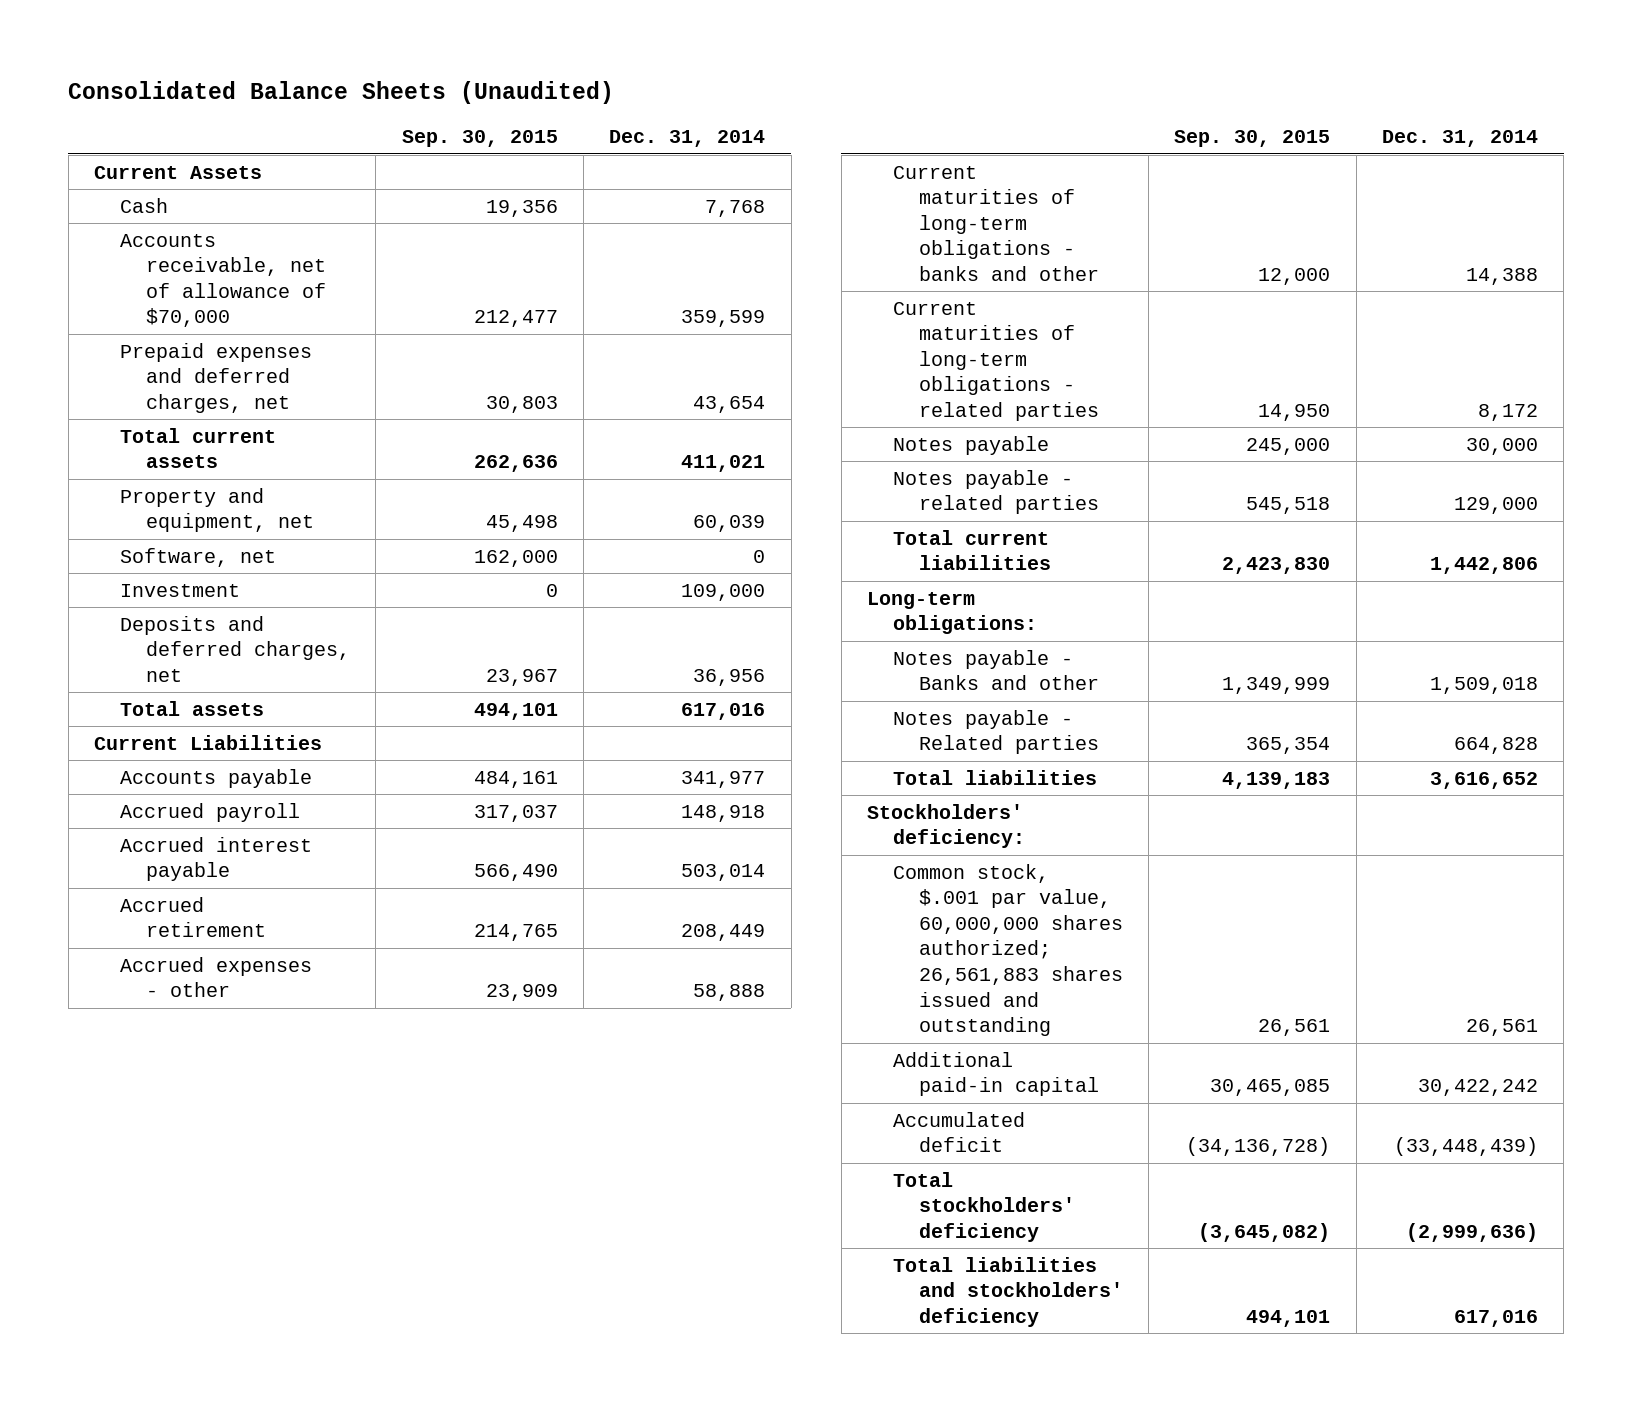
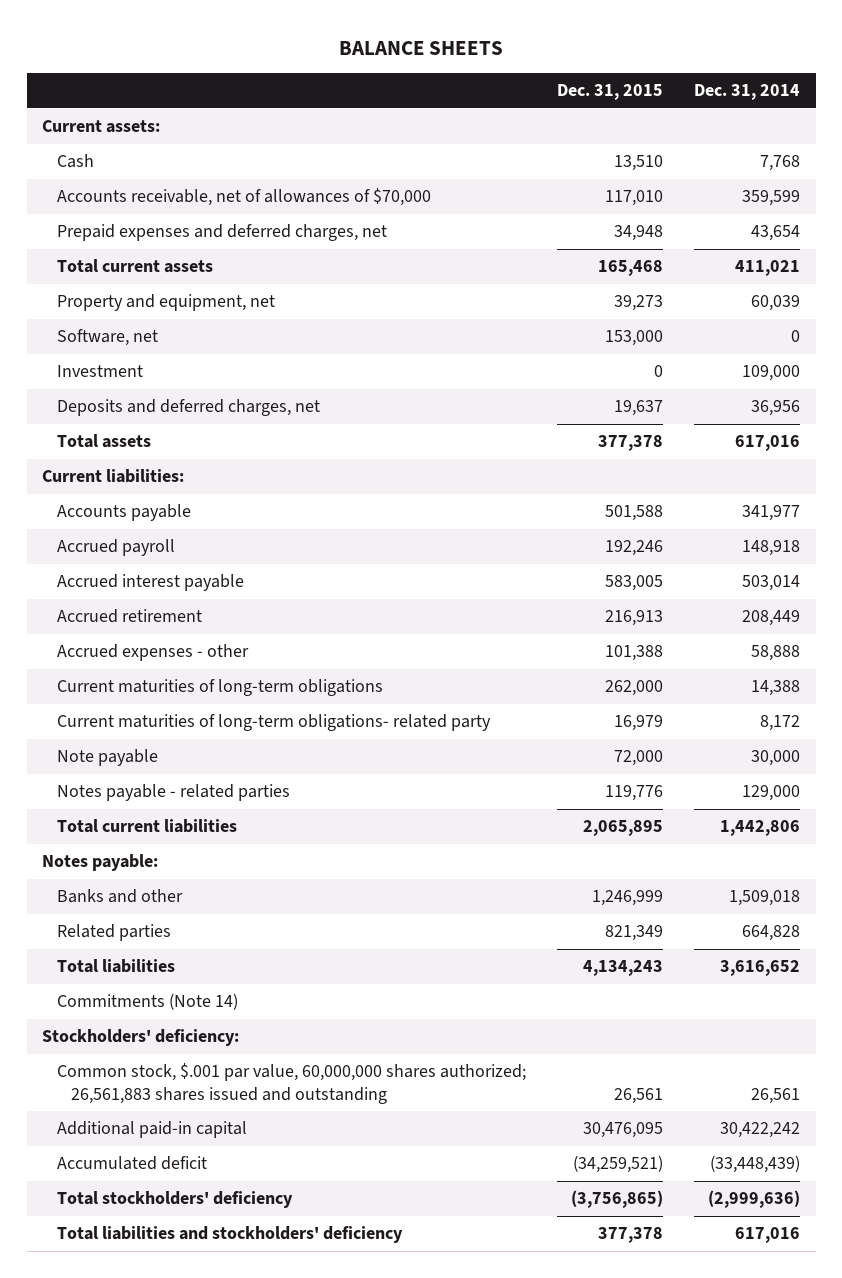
[68,81,615,105] Consolidated Balance Sheets (Unaudited) -> [339,40,504,55] BALANCE SHEETS
[401,130,558,148] Sep. 30, 2015 -> none
none -> [556,84,663,101] Dec. 31, 2015
[94,165,263,179] Current Assets -> [42,120,161,134] Current assets:
[120,233,327,328] Accounts receivable, net of allowance of $70,000 -> [56,188,431,207] Accounts receivable, net of allowances of $70,000
[94,734,323,750] Current Liabilities -> [42,469,185,484] Current liabilities:
[892,165,1099,281] Current maturities of long-term obligations - banks and other -> [56,679,383,697] Current maturities of long-term obligations
[892,301,1099,421] Current maturities of long-term obligations - related parties -> [56,714,491,732] Current maturities of long-term obligations- related party
[892,435,1049,455] Notes payable -> [56,749,158,767] Note payable
[866,591,1037,635] Long-term obligations: -> none
none -> [42,854,159,872] Notes payable:
[892,649,1099,691] Notes payable - Banks and other -> [56,889,183,904] Banks and other
[892,709,1099,755] Notes payable - Related parties -> [56,924,171,942] Related parties
none -> [56,993,238,1011] Commitments (Note 14)

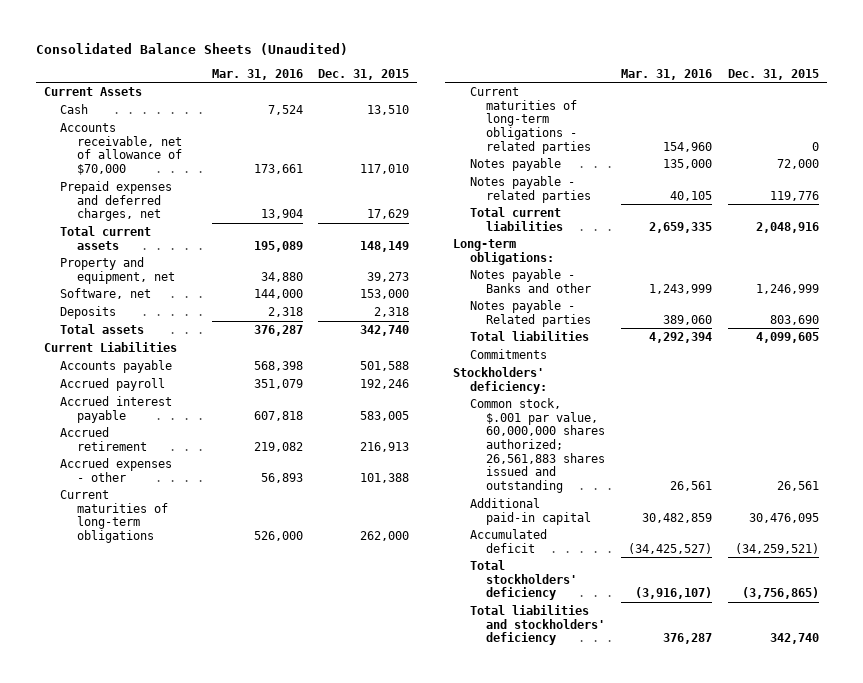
[339,40,504,55] BALANCE SHEETS -> [36,42,349,55] Consolidated Balance Sheets (Unaudited)
[694,84,801,101] Dec. 31, 2014 -> none
none -> [211,68,303,80] Mar. 31, 2016
[42,120,161,134] Current assets: -> [44,86,143,96] Current Assets
[56,188,431,207] Accounts receivable, net of allowances of $70,000 -> [60,122,182,175] Accounts receivable, net of allowance of $70,000
[613,225,663,242] 34,948 -> [367,209,410,220] 17,629
[597,260,663,277] 165,468 -> [360,240,410,252] 148,149
[56,365,143,378] Investment -> none
[56,399,320,417] Deposits and deferred charges, net -> none
none -> [60,305,117,319] Deposits
[597,435,663,452] 377,378 -> [360,324,410,336] 342,740
[42,469,185,484] Current liabilities: -> [44,341,178,352] Current Liabilities
[56,714,491,732] Current maturities of long-term obligations- related party -> [469,86,592,154] Current maturities of long-term obligations - related parties
[613,715,663,732] 16,979 -> [811,141,819,151] 0
[56,749,158,767] Note payable -> [469,157,561,171] Notes payable
[42,854,159,872] Notes payable: -> none
[582,820,663,837] 2,065,895 -> [755,221,819,233] 2,048,916
none -> [453,238,554,265] Long-term obligations:
[56,889,183,904] Banks and other -> [469,268,592,293] Notes payable - Banks and other
[56,924,171,942] Related parties -> [469,299,592,327] Notes payable - Related parties
[604,925,663,942] 821,349 -> [769,314,819,325] 803,690
[582,960,663,977] 4,134,243 -> [755,331,819,343] 4,099,605
[56,993,238,1011] Commitments (Note 14) -> [469,348,547,359] Commitments
[597,1227,663,1244] 377,378 -> [769,633,819,645] 342,740

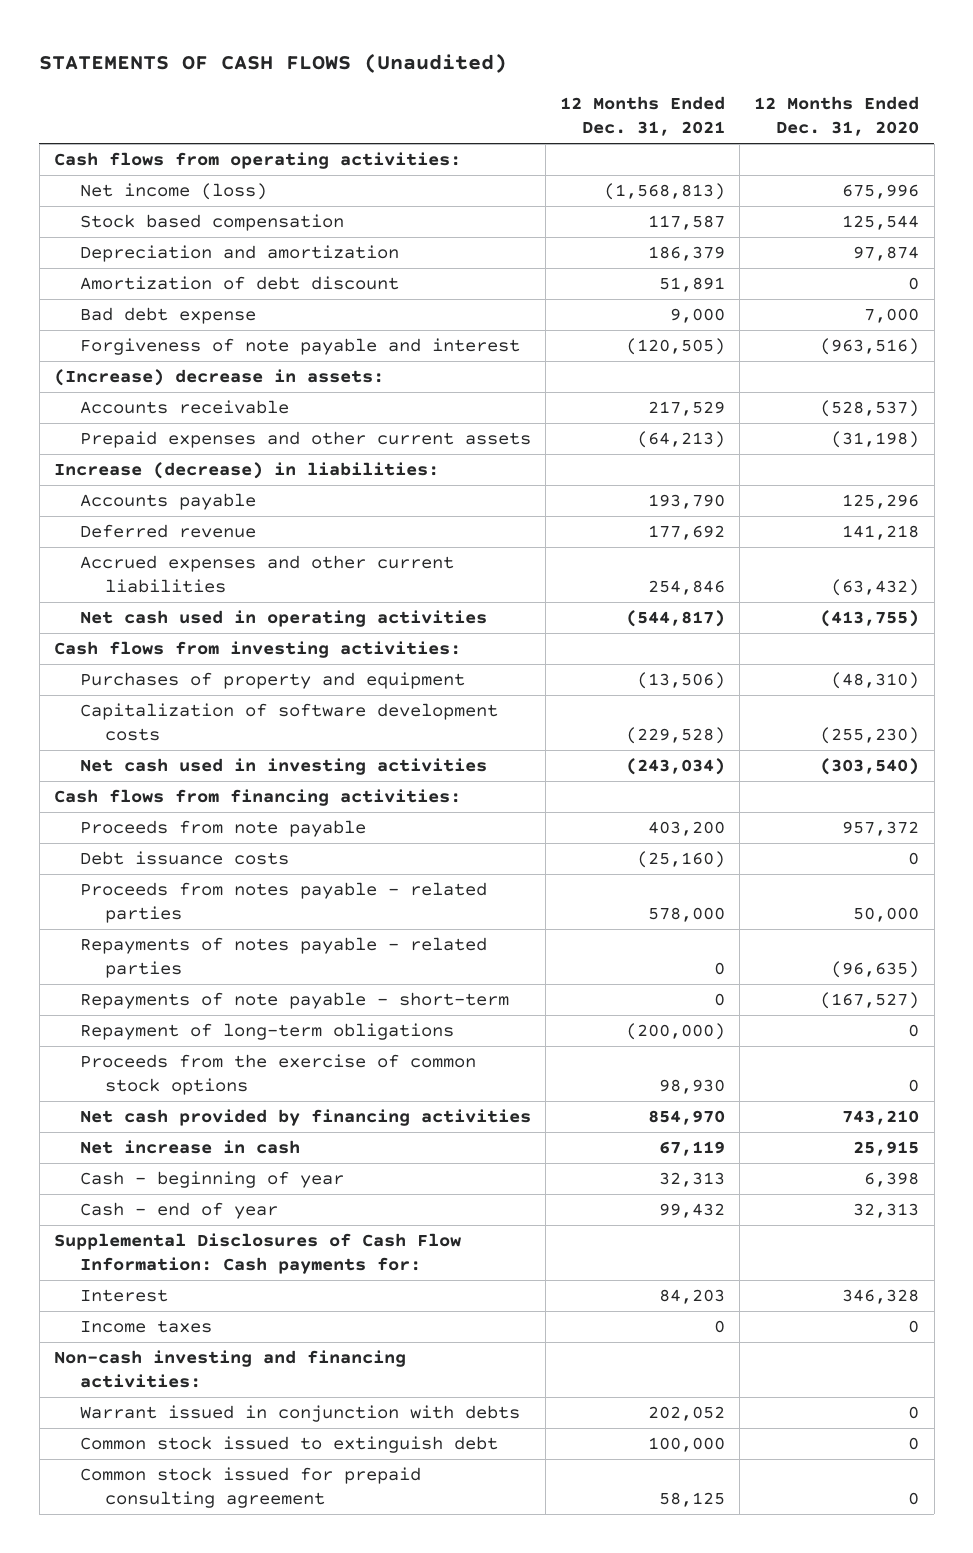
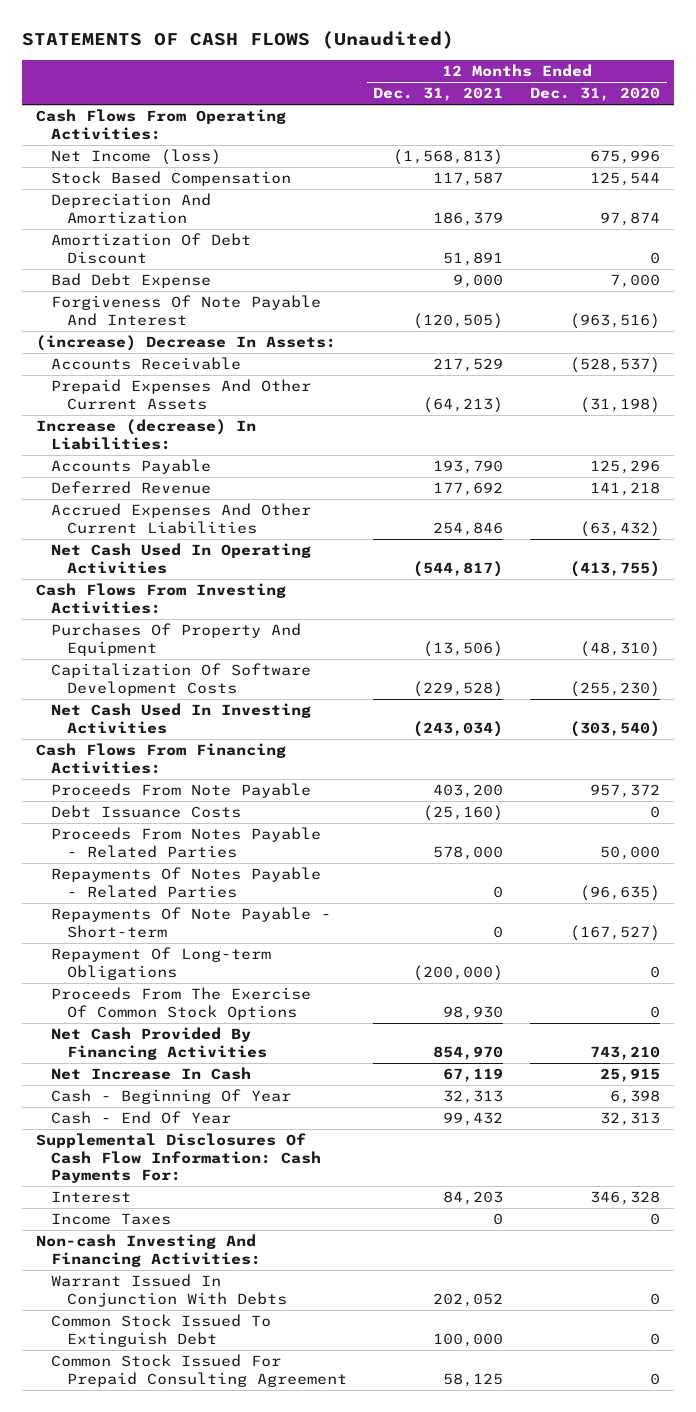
[53,152,461,170] Cash flows from operating activities: -> [35,109,286,140] Cash Flows From Operating Activities:
[79,183,267,201] Net income (loss) -> [51,149,222,166] Net Income (loss)
[79,214,344,232] Stock based compensation -> [51,171,292,187] Stock Based Compensation
[79,245,399,263] Depreciation and amortization -> [51,193,212,224] Depreciation And Amortization
[79,276,399,291] Amortization of debt discount -> [51,233,252,264] Amortization Of Debt Discount
[79,307,256,325] Bad debt expense -> [51,273,212,289] Bad Debt Expense
[79,338,520,356] Forgiveness of note payable and interest -> [51,295,322,326] Forgiveness Of Note Payable And Interest
[53,369,384,387] (Increase) decrease in assets: -> [35,335,336,352] (increase) Decrease In Assets:
[79,400,289,415] Accounts receivable -> [51,357,242,371] Accounts Receivable
[79,431,531,449] Prepaid expenses and other current assets -> [51,379,312,410] Prepaid Expenses And Other Current Assets
[53,462,439,480] Increase (decrease) in liabilities: -> [35,419,256,450] Increase (decrease) In Liabilities:
[79,493,256,511] Accounts payable -> [51,459,212,475] Accounts Payable
[79,524,256,539] Deferred revenue -> [51,481,212,495] Deferred Revenue
[79,555,454,594] Accrued expenses and other current liabilities -> [51,503,312,534] Accrued Expenses And Other Current Liabilities
[79,610,487,628] Net cash used in operating activities -> [51,543,312,574] Net Cash Used In Operating Activities
[53,641,461,659] Cash flows from investing activities: -> [35,583,286,614] Cash Flows From Investing Activities:
[79,672,465,690] Purchases of property and equipment -> [51,623,302,656] Purchases Of Property And Equipment
[79,703,498,742] Capitalization of software development costs -> [51,663,312,696] Capitalization Of Software Development Costs
[79,758,487,776] Net cash used in investing activities -> [51,703,312,734] Net Cash Used In Investing Activities
[53,789,461,807] Cash flows from financing activities: -> [35,743,286,774] Cash Flows From Financing Activities:
[79,820,366,838] Proceeds from note payable -> [51,783,312,799] Proceeds From Note Payable
[79,851,289,866] Debt issuance costs -> [51,805,242,819] Debt Issuance Costs
[79,882,487,924] Proceeds from notes payable - related parties -> [51,827,322,858] Proceeds From Notes Payable - Related Parties
[79,937,487,979] Repayments of notes payable - related parties -> [51,867,322,898] Repayments Of Notes Payable - Related Parties
[79,992,509,1010] Repayments of note payable - short-term -> [51,907,332,938] Repayments Of Note Payable - Short-term
[79,1023,454,1041] Repayment of long-term obligations -> [51,947,272,980] Repayment Of Long-term Obligations
[79,1054,476,1096] Proceeds from the exercise of common stock options -> [51,987,312,1020] Proceeds From The Exercise Of Common Stock Options
[79,1109,531,1127] Net cash provided by financing activities -> [51,1027,267,1060] Net Cash Provided By Financing Activities
[79,1140,300,1155] Net increase in cash -> [51,1067,252,1081] Net Increase In Cash
[79,1171,344,1189] Cash - beginning of year -> [51,1089,292,1105] Cash - Beginning Of Year
[79,1202,278,1220] Cash - end of year -> [51,1111,232,1125] Cash - End Of Year
[53,1233,461,1275] Supplemental Disclosures of Cash Flow Information: Cash payments for: -> [35,1133,322,1184] Supplemental Disclosures Of Cash Flow Information: Cash Payments For:
[79,1320,212,1334] Income taxes -> [51,1213,172,1226] Income Taxes
[53,1350,406,1389] Non-cash investing and financing activities: -> [35,1234,262,1267] Non-cash Investing And Financing Activities:
[79,1405,520,1423] Warrant issued in conjunction with debts -> [51,1274,287,1307] Warrant Issued In Conjunction With Debts
[79,1436,498,1454] Common stock issued to extinguish debt -> [51,1314,272,1347] Common Stock Issued To Extinguish Debt
[79,1467,421,1509] Common stock issued for prepaid consulting agreement -> [51,1354,347,1387] Common Stock Issued For Prepaid Consulting Agreement

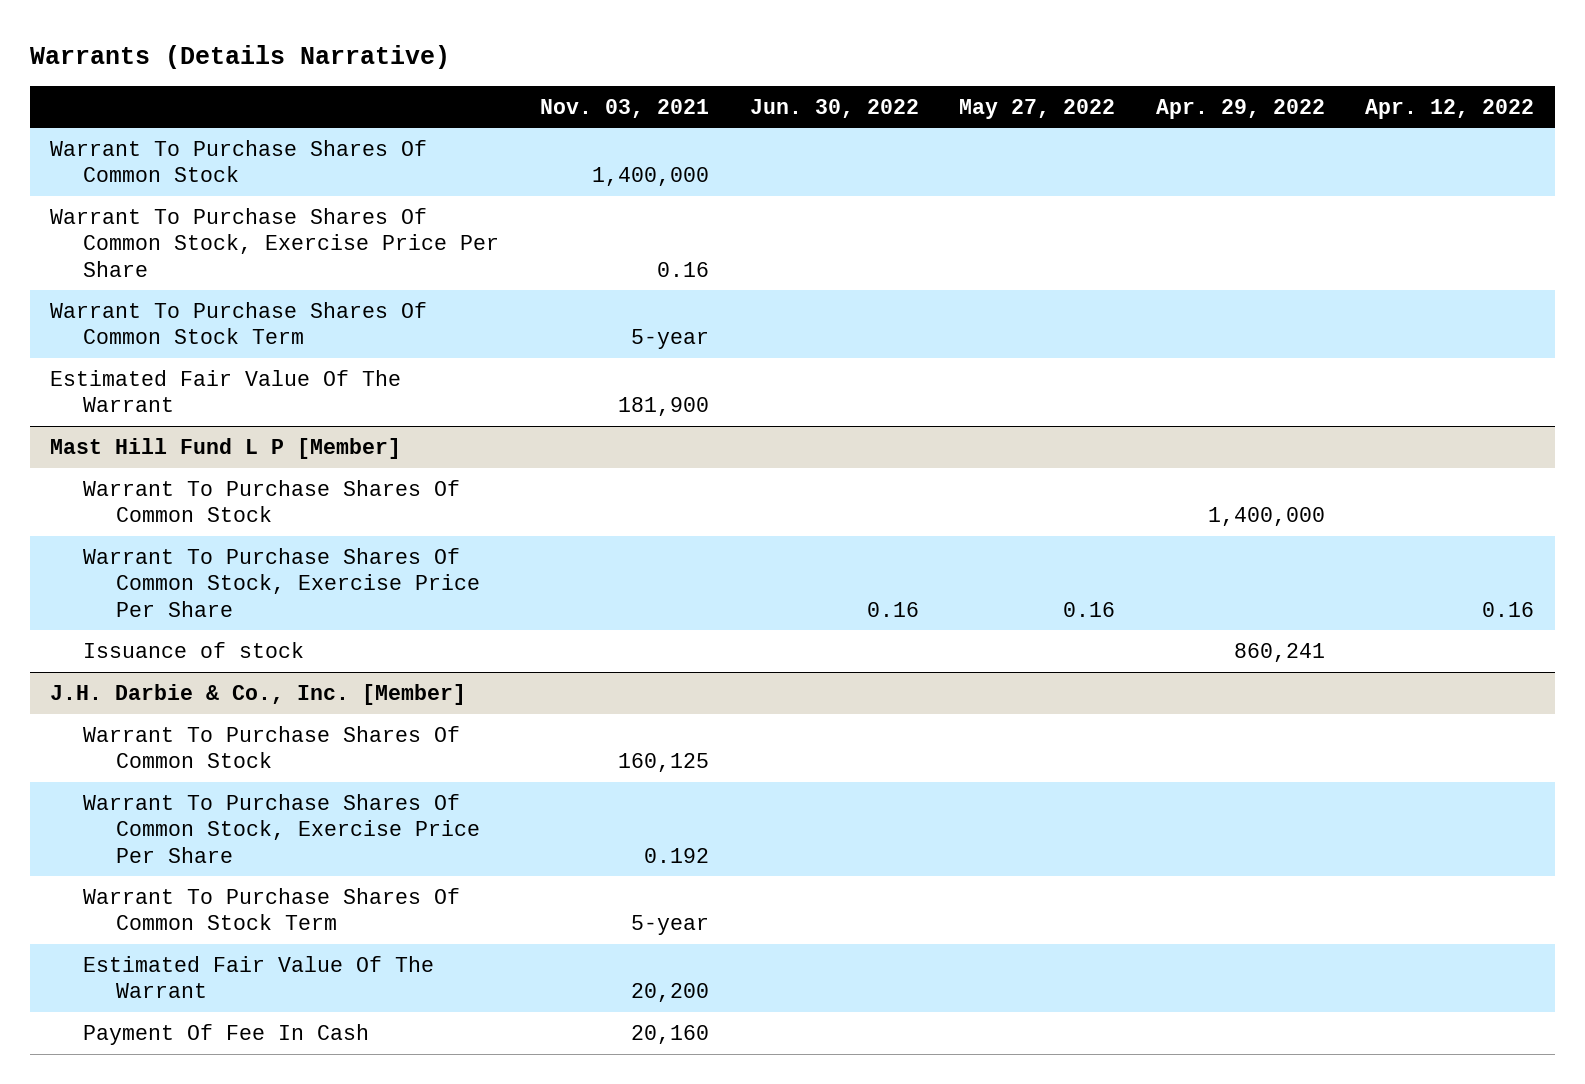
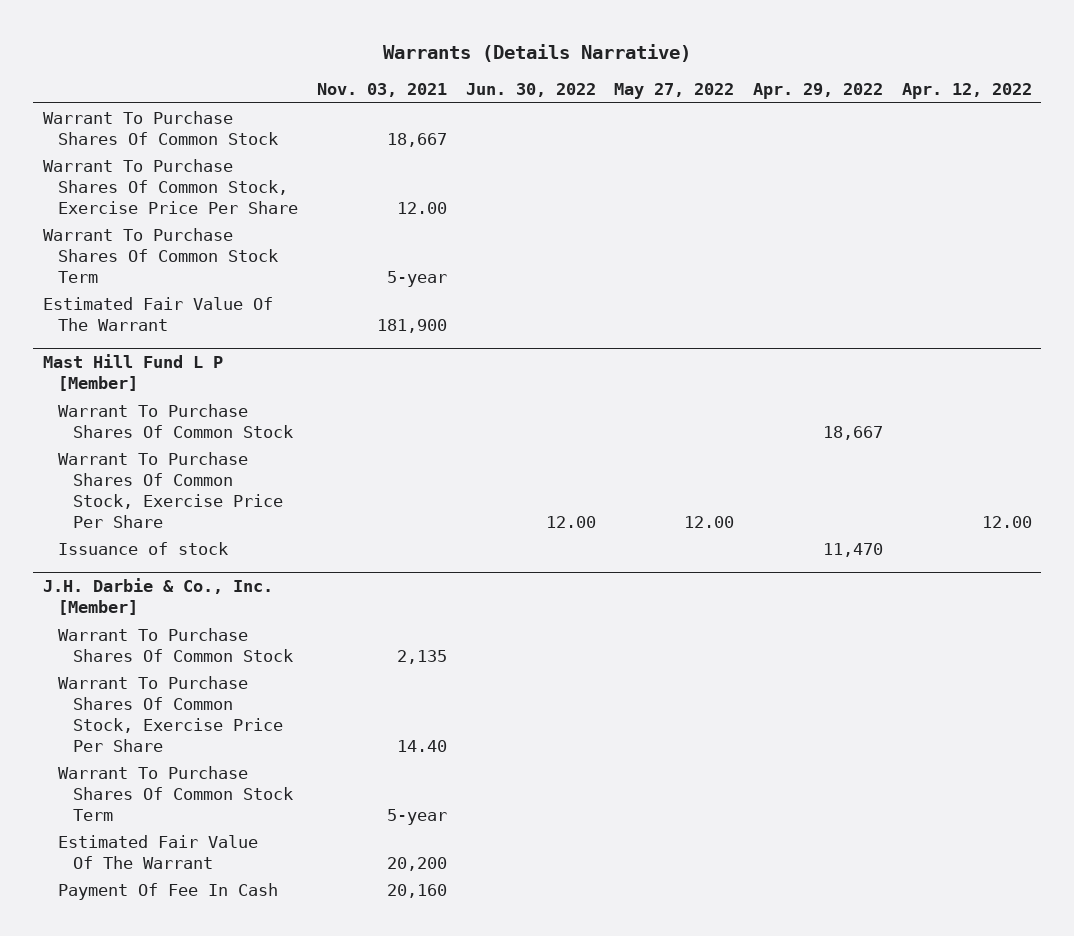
[592,167,710,187] 1,400,000 -> [386,132,447,147] 18,667
[657,261,710,277] 0.16 -> [396,201,447,214] 12.00
[1207,507,1325,527] 1,400,000 -> [823,425,884,440] 18,667
[866,601,919,617] 0.16 -> [545,515,596,528] 12.00
[1063,601,1116,617] 0.16 -> [684,515,735,528] 12.00
[1482,601,1535,617] 0.16 -> [981,515,1032,528] 12.00
[1233,642,1325,662] 860,241 -> [823,542,884,557] 11,470
[618,753,710,773] 160,125 -> [396,649,447,664] 2,135
[644,847,710,863] 0.192 -> [396,739,447,752] 14.40

